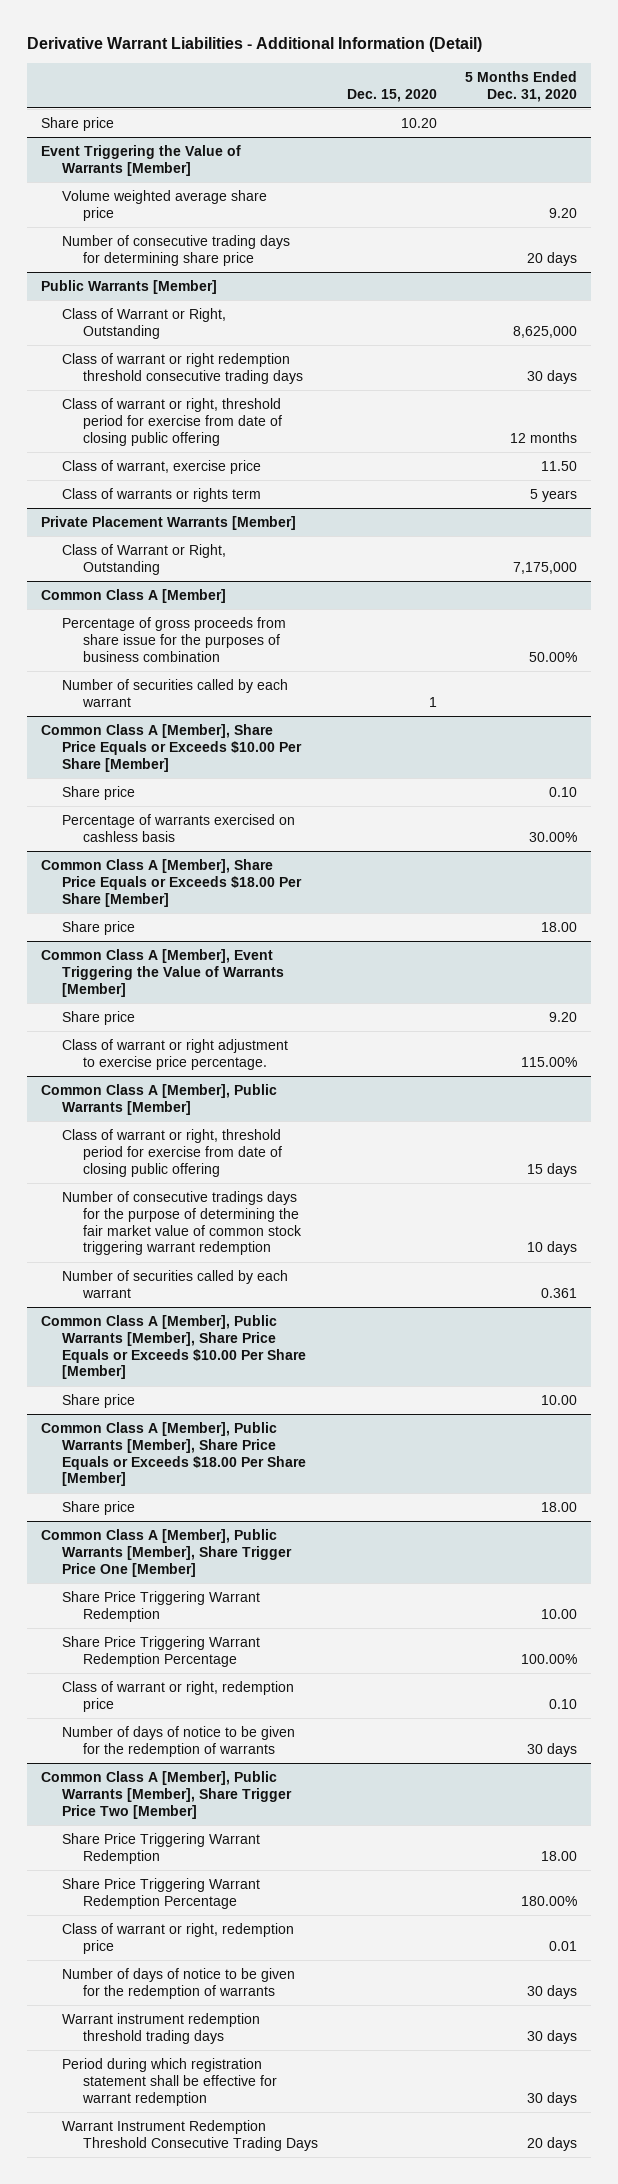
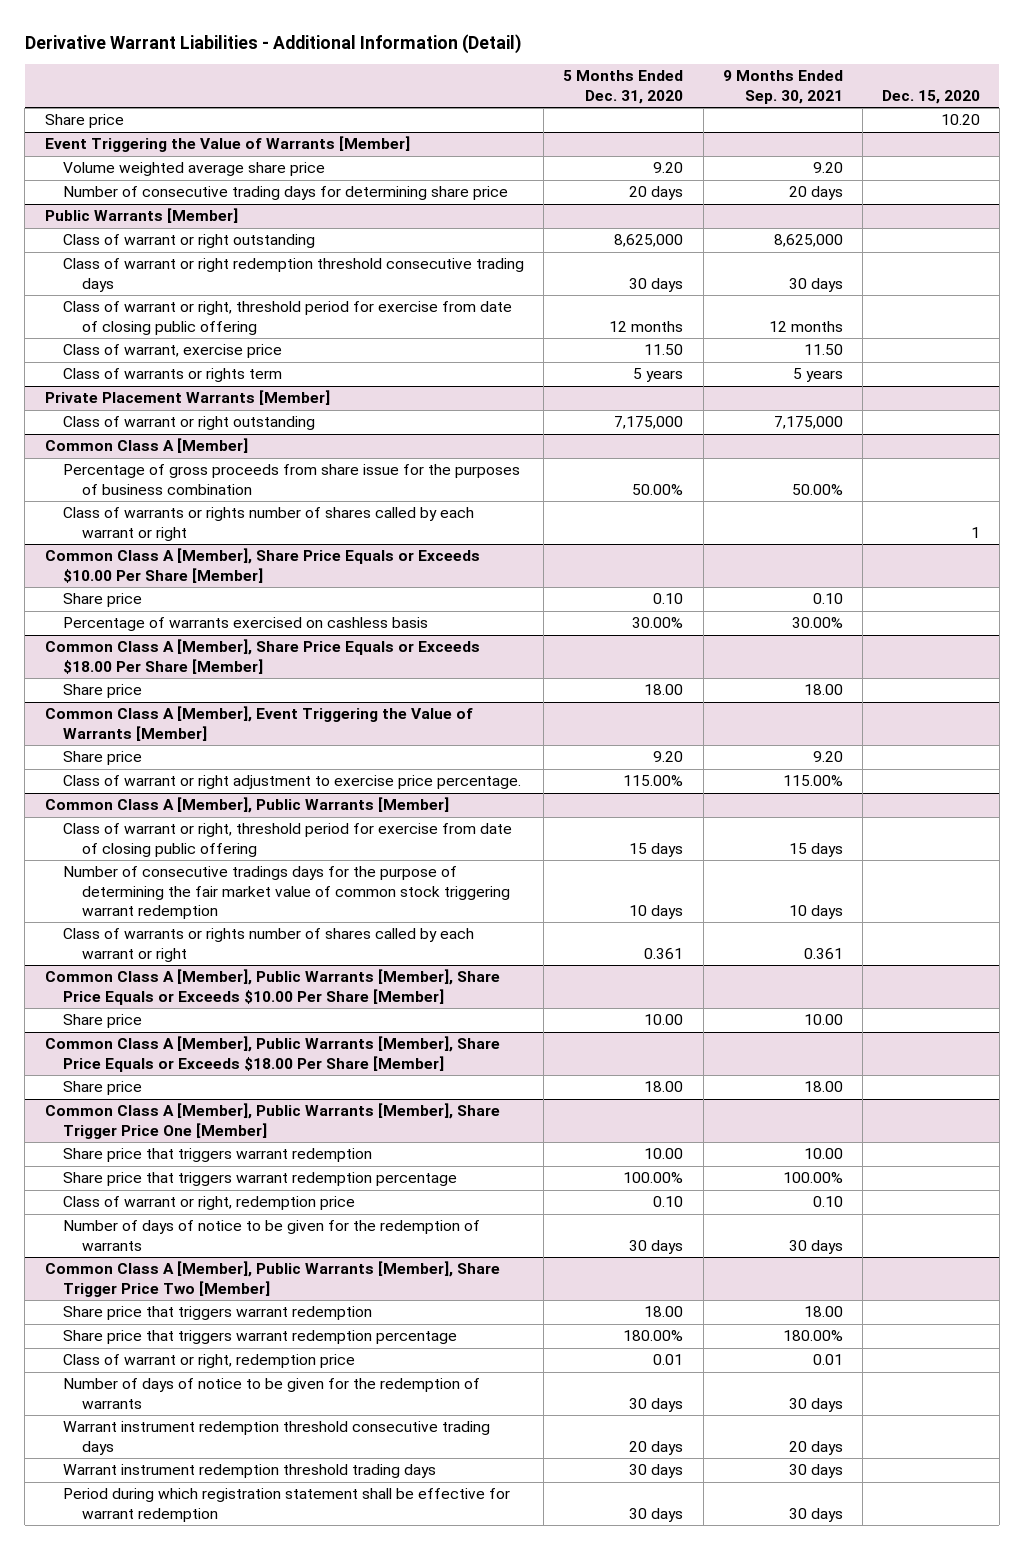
none -> [722,70,843,104] 9 Months Ended Sep. 30, 2021
[62,307,227,339] Class of Warrant or Right, Outstanding -> [63,234,316,249] Class of warrant or right outstanding
[62,543,227,575] Class of Warrant or Right, Outstanding -> [63,416,316,431] Class of warrant or right outstanding
[62,678,289,707] Number of securities called by each warrant -> [63,507,475,541] Class of warrants or rights number of shares called by each warrant or right
[62,1269,289,1298] Number of securities called by each warrant -> [63,928,475,962] Class of warrants or rights number of shares called by each warrant or right
[62,1590,261,1622] Share Price Triggering Warrant Redemption -> [63,1148,373,1163] Share price that triggers warrant redemption
[62,1635,261,1667] Share Price Triggering Warrant Redemption Percentage -> [63,1172,458,1187] Share price that triggers warrant redemption percentage
[62,1832,261,1864] Share Price Triggering Warrant Redemption -> [63,1306,373,1321] Share price that triggers warrant redemption
[62,1877,261,1909] Share Price Triggering Warrant Redemption Percentage -> [63,1330,458,1345] Share price that triggers warrant redemption percentage
none -> [63,1421,491,1455] Warrant instrument redemption threshold consecutive trading days
[62,2119,319,2151] Warrant Instrument Redemption Threshold Consecutive Trading Days -> none

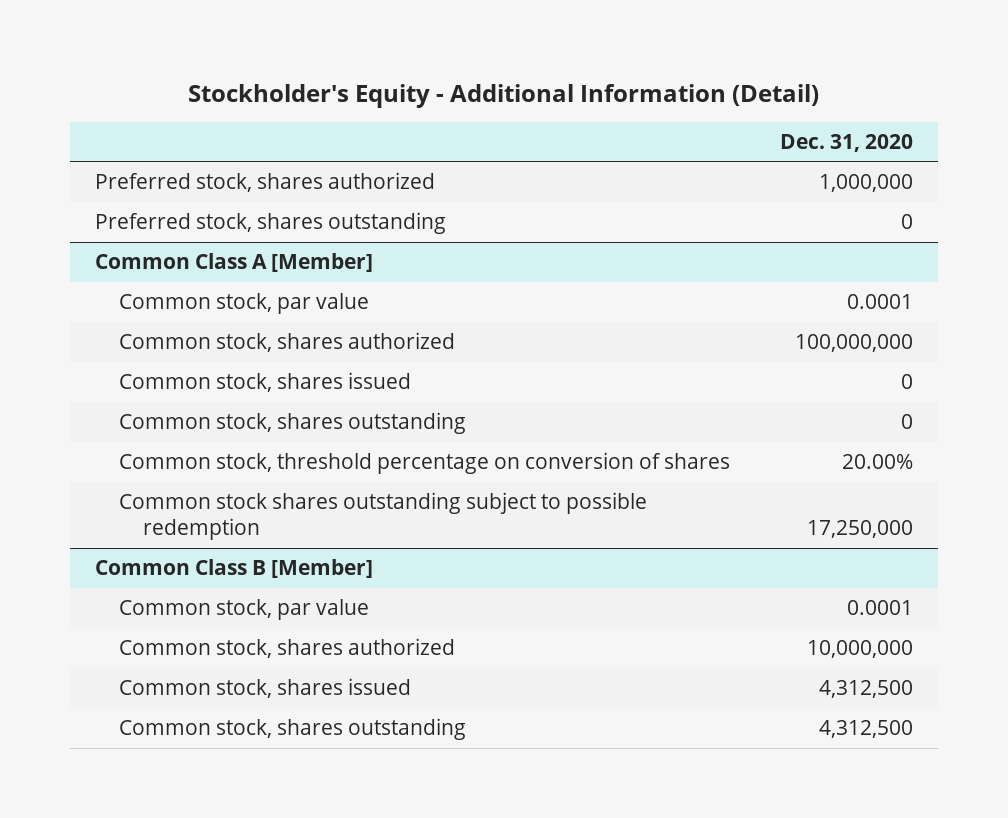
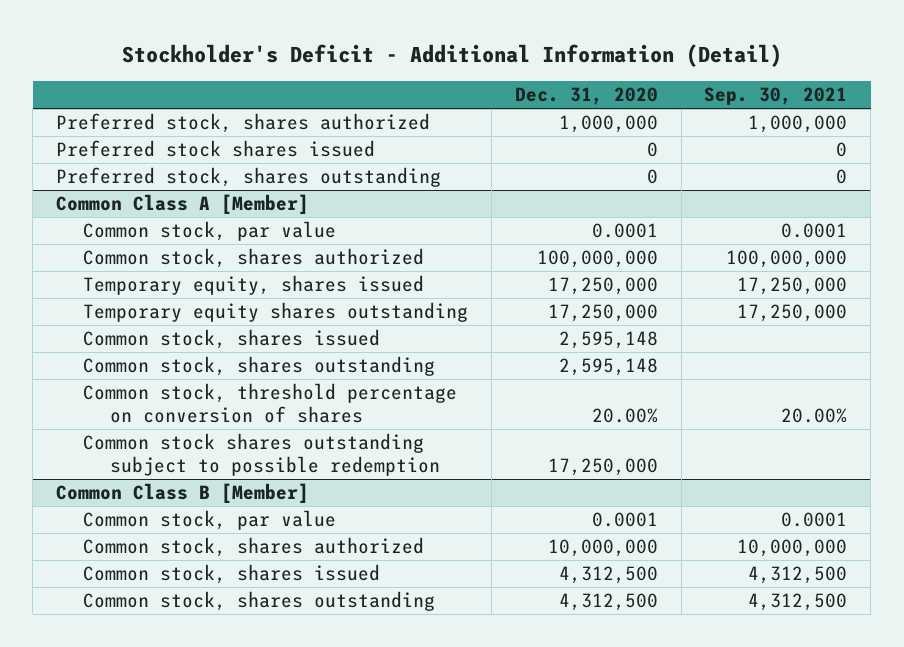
[188,83,820,108] Stockholder's Equity - Additional Information (Detail) -> [121,44,782,68] Stockholder's Deficit - Additional Information (Detail)
none -> [704,87,848,106] Sep. 30, 2021
none -> [56,140,376,158] Preferred stock shares issued
none -> [83,275,425,296] Temporary equity, shares issued
none -> [83,302,469,323] Temporary equity shares outstanding
[901,373,914,389] 0 -> [558,331,658,350] 2,595,148
[901,413,914,429] 0 -> [558,358,658,377] 2,595,148

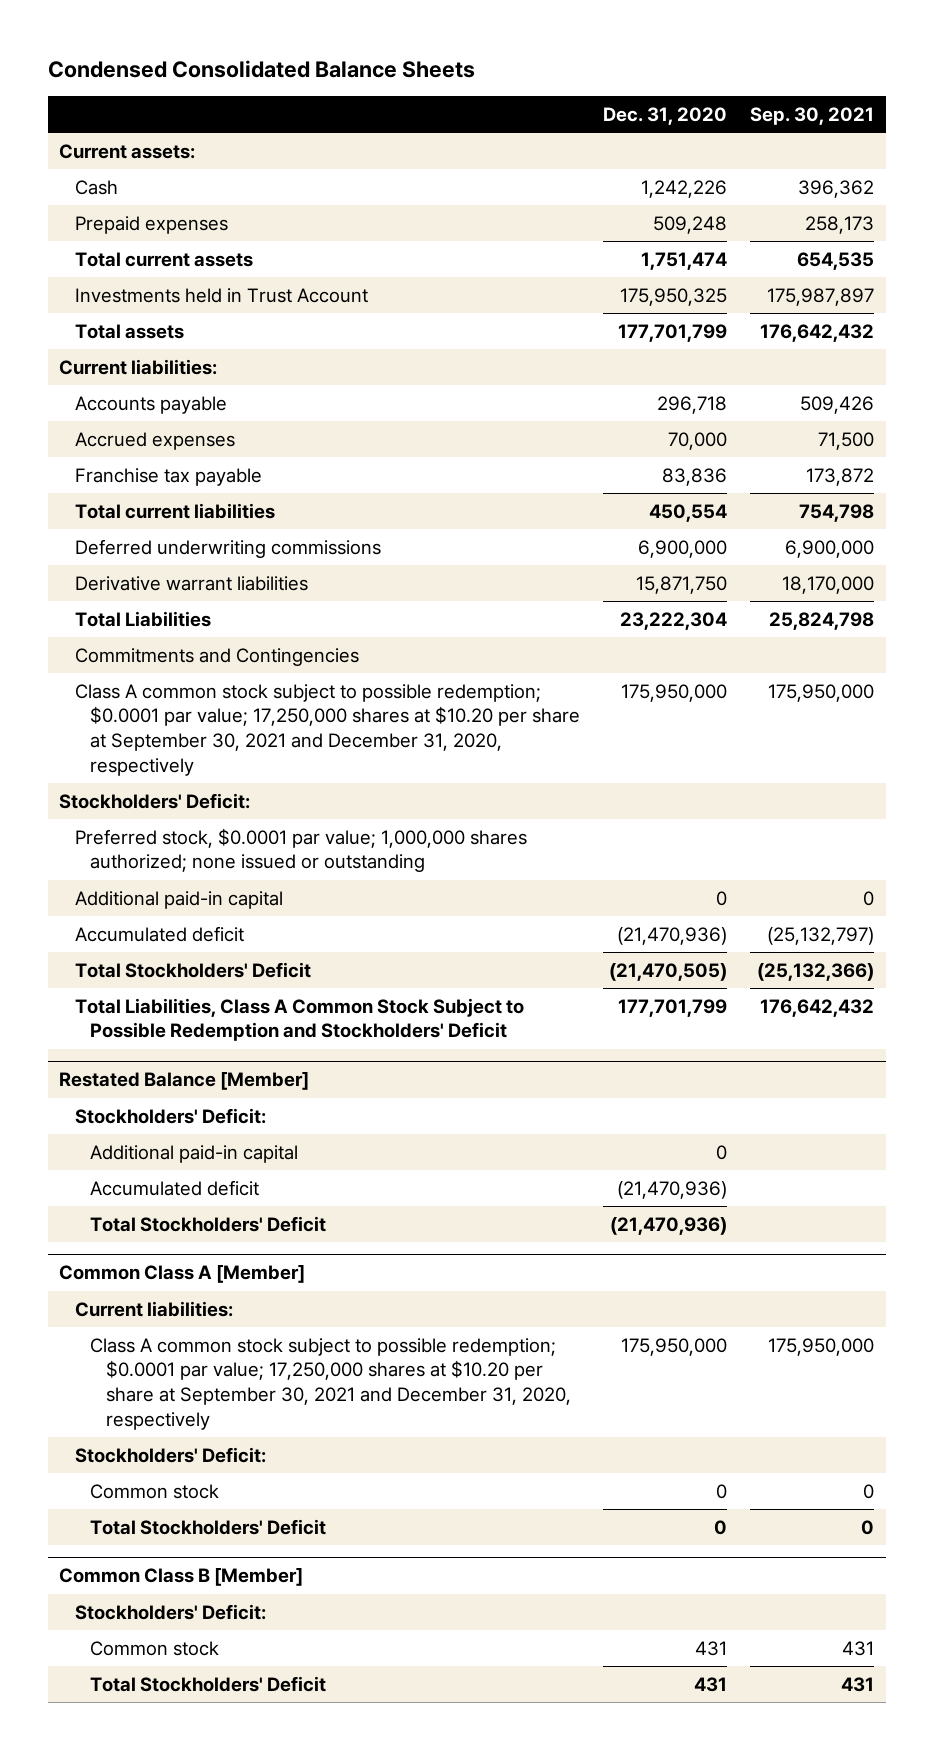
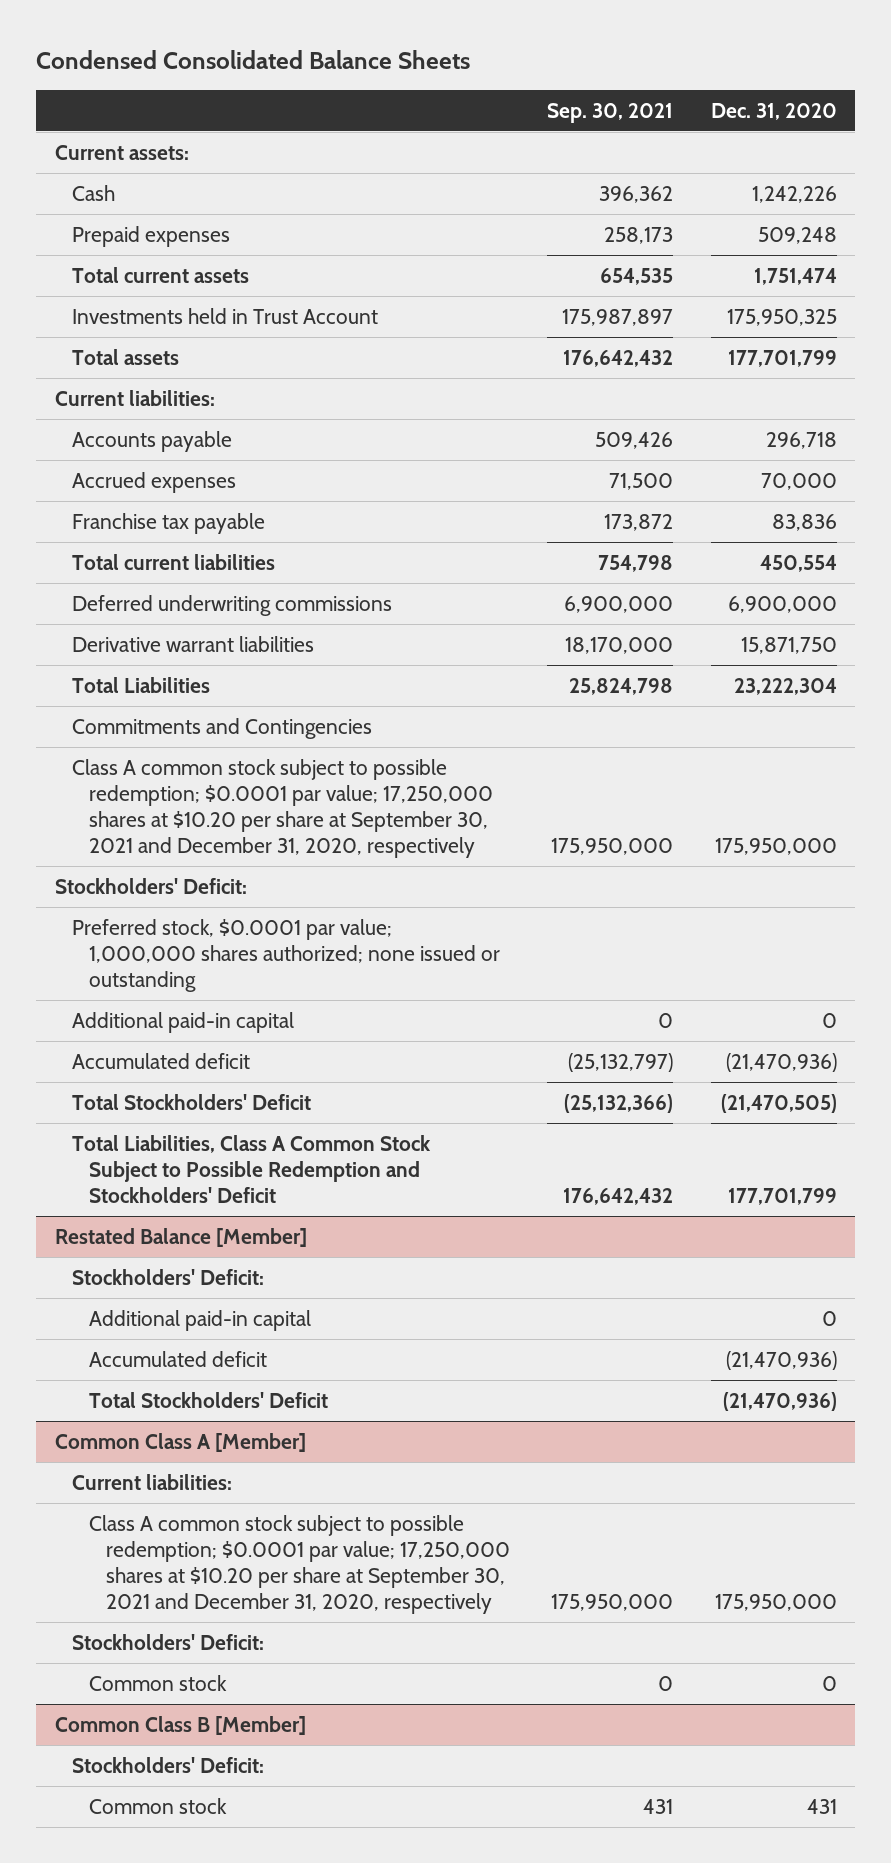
[90,1518,327,1535] Total Stockholders' Deficit -> none
[90,1675,327,1692] Total Stockholders' Deficit -> none

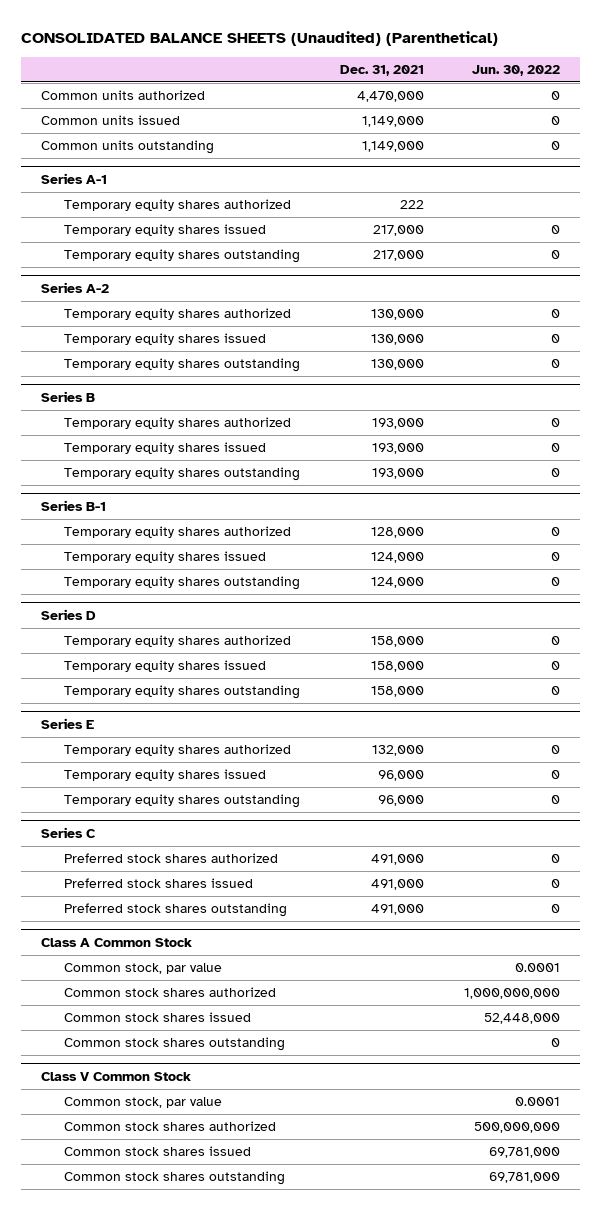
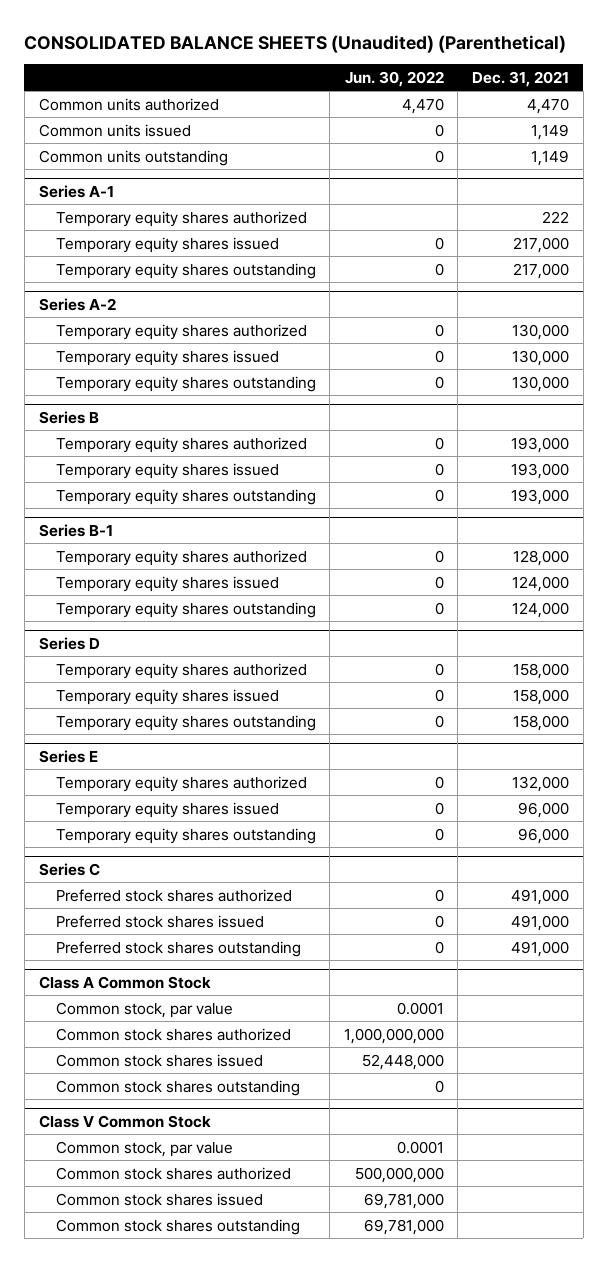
[356,91,424,103] 4,470,000 -> [527,97,570,114] 4,470
[551,91,561,101] 0 -> [401,97,444,114] 4,470
[361,116,424,128] 1,149,000 -> [531,123,570,140] 1,149
[361,141,424,153] 1,149,000 -> [531,149,570,166] 1,149

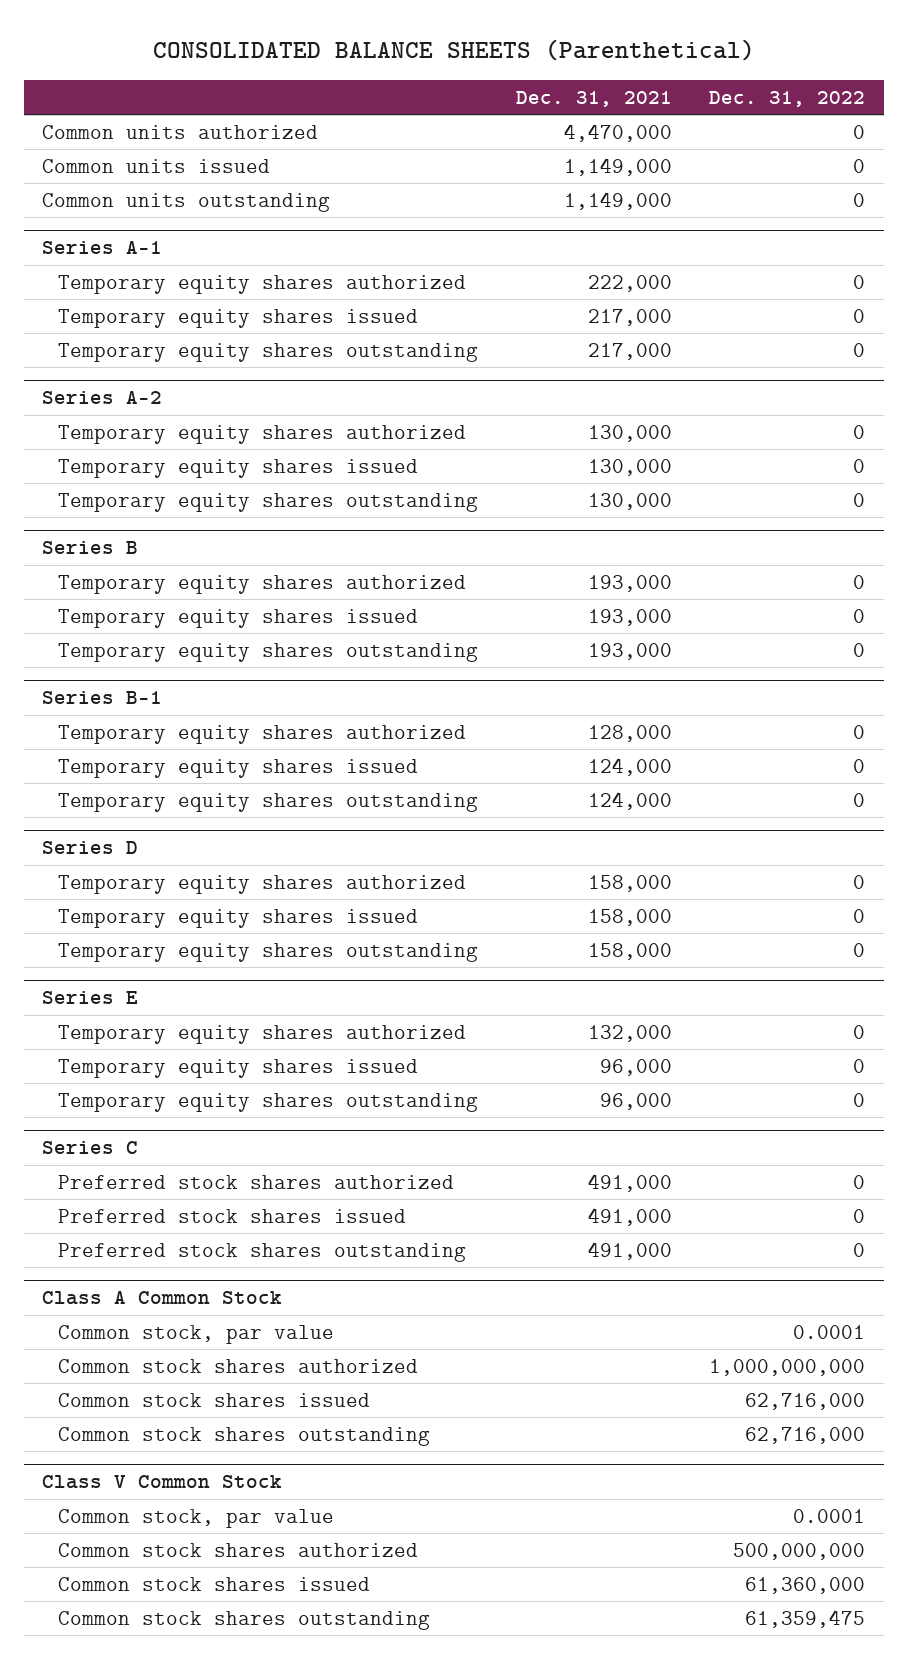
[24,34,567,53] CONSOLIDATED BALANCE SHEETS (Unaudited) (Parenthetical) -> [152,38,755,61] CONSOLIDATED BALANCE SHEETS (Parenthetical)
[344,70,444,87] Jun. 30, 2022 -> none
none -> [709,90,866,107] Dec. 31, 2022
[527,97,570,114] 4,470 -> [563,123,672,142] 4,470,000
[531,123,570,140] 1,149 -> [563,157,672,176] 1,149,000
[531,149,570,166] 1,149 -> [563,191,672,210] 1,149,000
[542,210,570,223] 222 -> [587,274,672,292] 222,000

